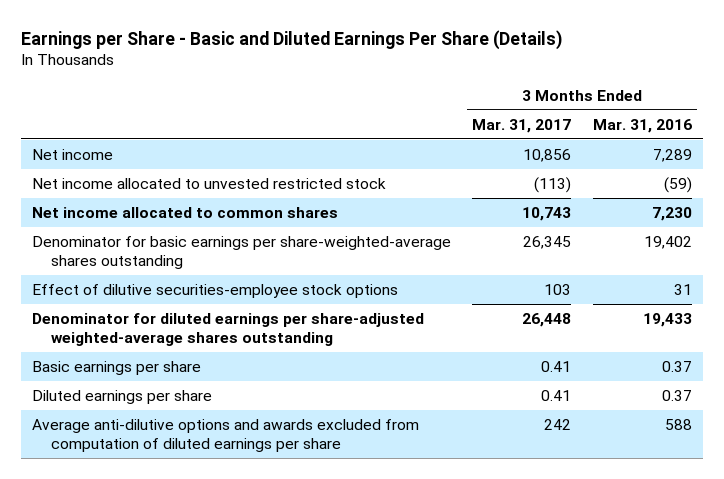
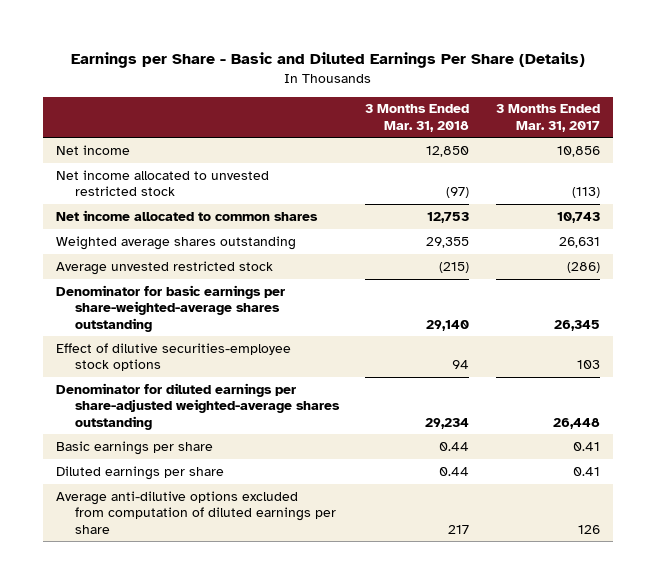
[592,118,692,133] Mar. 31, 2016 -> none
none -> [365,104,470,132] 3 Months Ended Mar. 31, 2018
none -> [56,235,297,250] Weighted average shares outstanding
none -> [56,260,274,275] Average unvested restricted stock
[31,418,419,452] Average anti-dilutive options and awards excluded from computation of diluted earnings per share -> [56,490,336,534] Average anti-dilutive options excluded from computation of diluted earnings per share
[544,418,572,430] 242 -> [577,524,600,534] 126

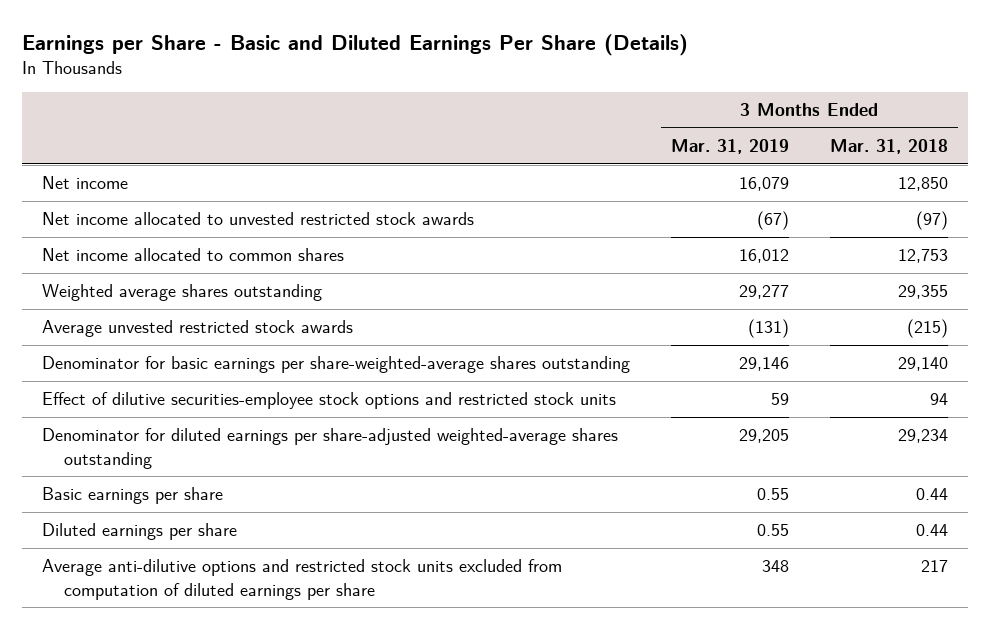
[495,104,600,132] 3 Months Ended Mar. 31, 2017 -> none
none -> [671,139,790,155] Mar. 31, 2019
[56,169,270,197] Net income allocated to unvested restricted stock -> [42,212,475,226] Net income allocated to unvested restricted stock awards
[56,260,274,275] Average unvested restricted stock -> [42,320,354,338] Average unvested restricted stock awards
[56,342,292,372] Effect of dilutive securities-employee stock options -> [42,392,617,410] Effect of dilutive securities-employee stock options and restricted stock units
[56,490,336,534] Average anti-dilutive options excluded from computation of diluted earnings per share -> [42,559,563,600] Average anti-dilutive options and restricted stock units excluded from computation of diluted earnings per share

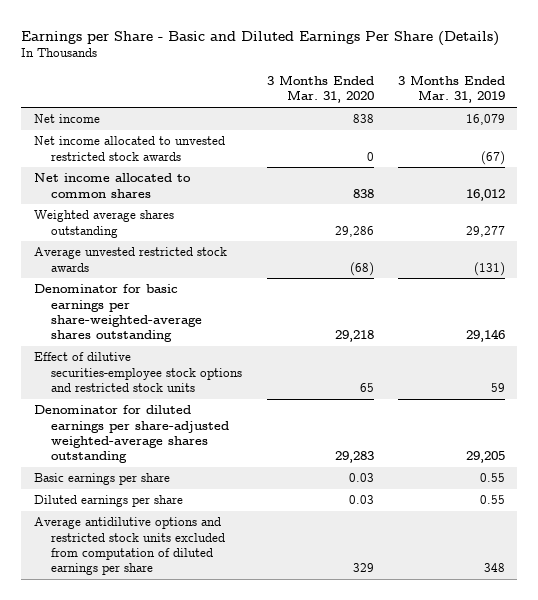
[829,139,948,155] Mar. 31, 2018 -> none
none -> [266,74,374,104] 3 Months Ended Mar. 31, 2020
[42,559,563,600] Average anti-dilutive options and restricted stock units excluded from computation of diluted earnings per share -> [33,517,226,576] Average antidilutive options and restricted stock units excluded from computation of diluted earnings per share

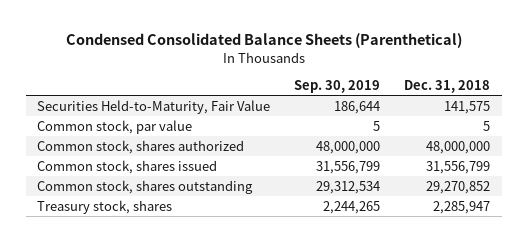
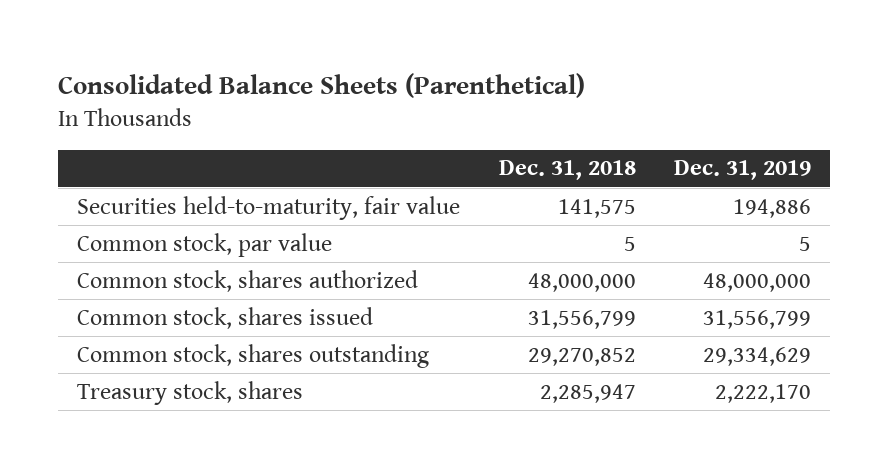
[65,33,462,49] Condensed Consolidated Balance Sheets (Parenthetical) -> [57,73,585,99] Consolidated Balance Sheets (Parenthetical)
[294,80,381,94] Sep. 30, 2019 -> none
none -> [673,160,811,181] Dec. 31, 2019
[37,99,271,114] Securities Held-to-Maturity, Fair Value -> [77,195,461,220] Securities held-to-maturity, fair value

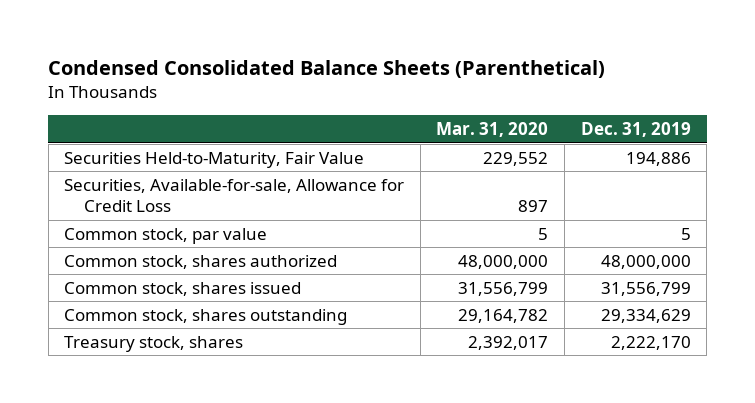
[57,73,585,99] Consolidated Balance Sheets (Parenthetical) -> [48,59,606,78] Condensed Consolidated Balance Sheets (Parenthetical)
[498,160,636,181] Dec. 31, 2018 -> none
none -> [436,122,549,138] Mar. 31, 2020
[77,195,461,220] Securities held-to-maturity, fair value -> [64,151,365,168] Securities Held-to-Maturity, Fair Value
none -> [64,178,405,213] Securities, Available-for-sale, Allowance for Credit Loss

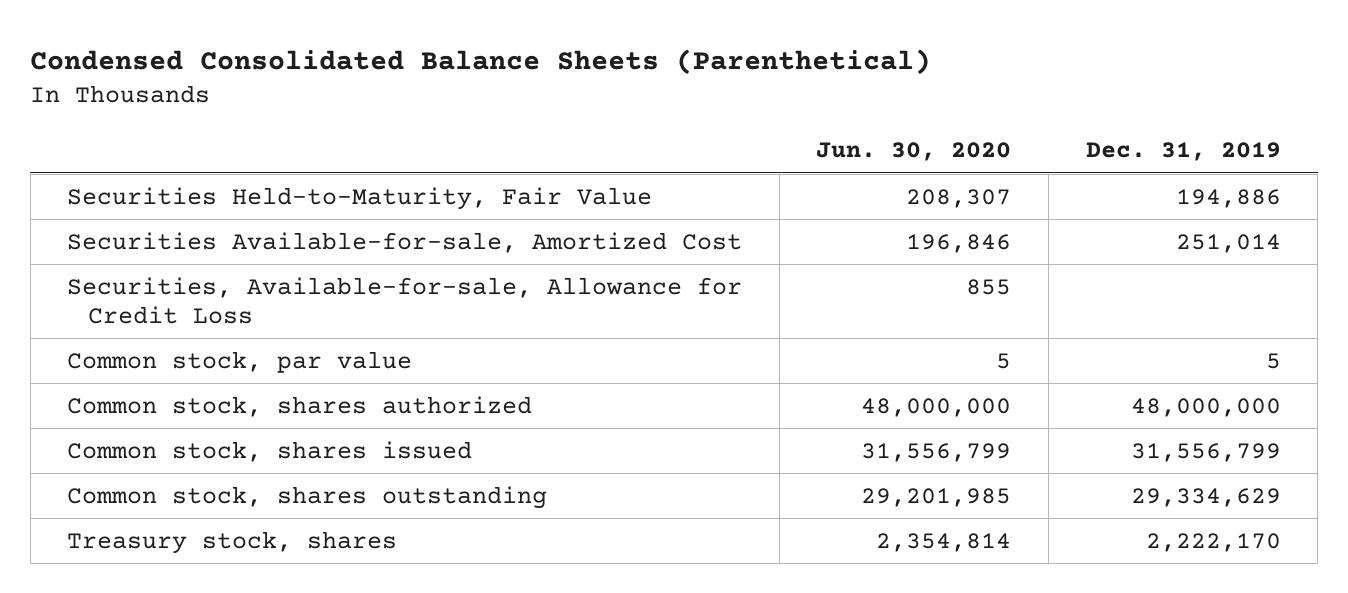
[436,122,549,138] Mar. 31, 2020 -> none
none -> [816,142,1012,162] Jun. 30, 2020
none -> [67,231,743,253] Securities Available-for-sale, Amortized Cost

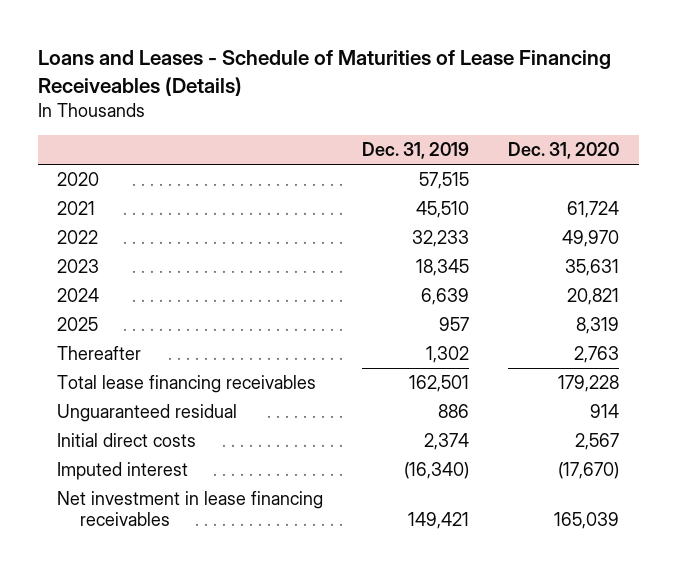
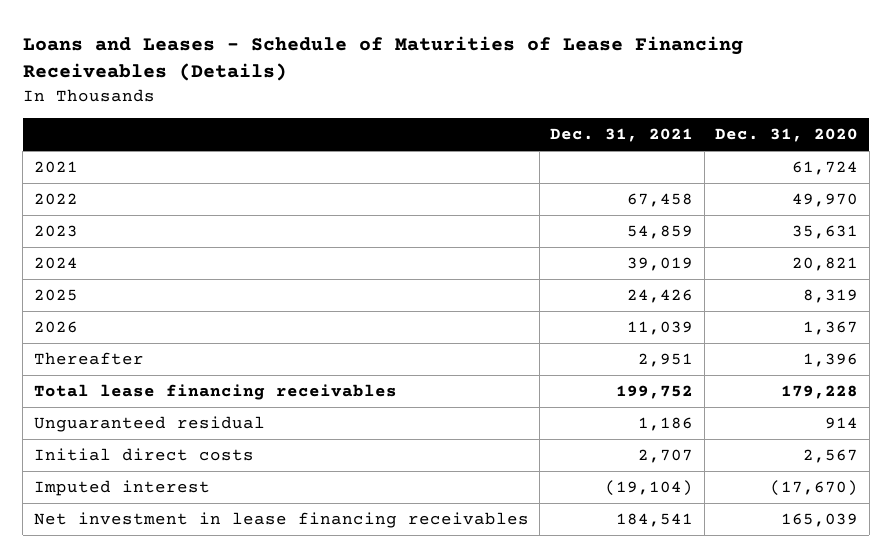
[362,142,470,160] Dec. 31, 2019 -> none
none -> [550,128,694,143] Dec. 31, 2021
[57,172,100,187] 2020 -> none
none -> [33,321,78,334] 2026
[574,346,620,364] 2,763 -> [803,353,859,368] 1,396

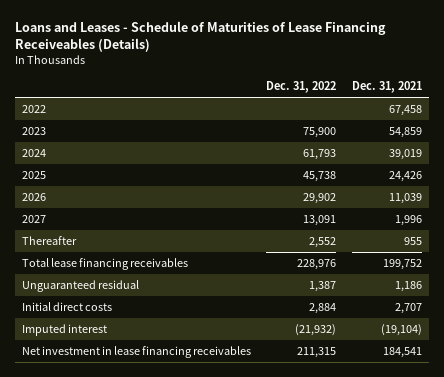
[715,128,859,143] Dec. 31, 2020 -> none
none -> [266,80,337,93] Dec. 31, 2022
[33,161,78,174] 2021 -> none
none -> [22,215,47,224] 2027
[638,353,694,368] 2,951 -> [403,237,422,246] 955

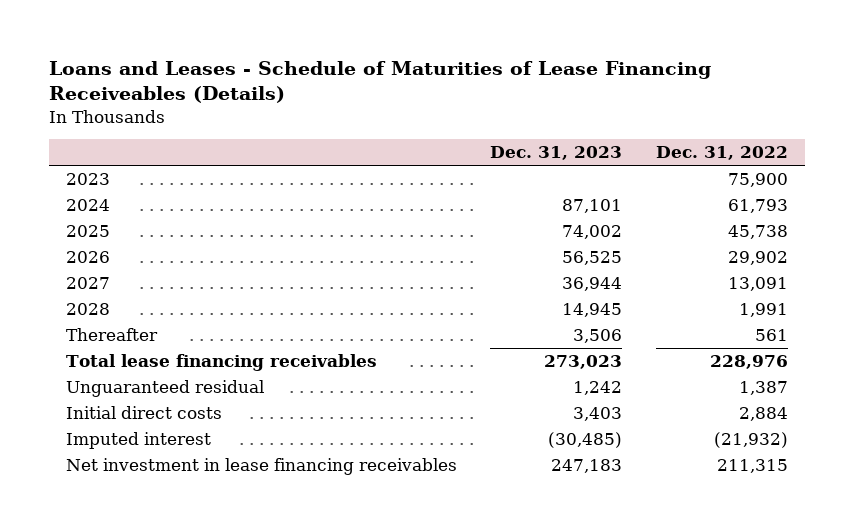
[351,80,422,93] Dec. 31, 2021 -> none
none -> [490,146,623,161] Dec. 31, 2023
[22,105,47,114] 2022 -> none
none -> [65,302,110,315] 2028
[309,237,337,249] 2,552 -> [755,328,789,341] 561

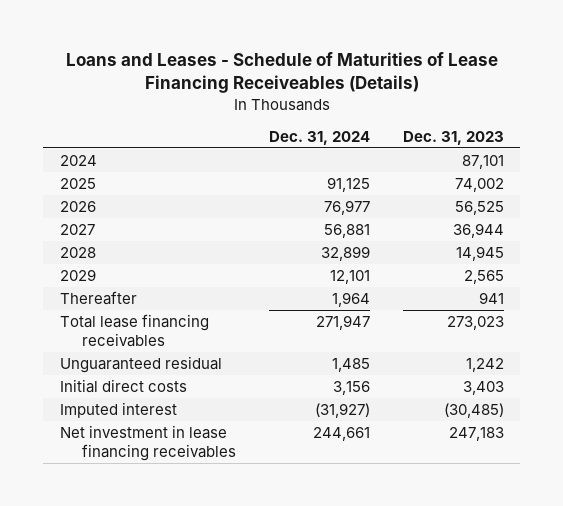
[656,146,789,161] Dec. 31, 2022 -> none
none -> [269,130,371,145] Dec. 31, 2024
[65,172,110,185] 2023 -> none
none -> [59,269,96,282] 2029
[573,328,623,343] 3,506 -> [478,292,504,305] 941

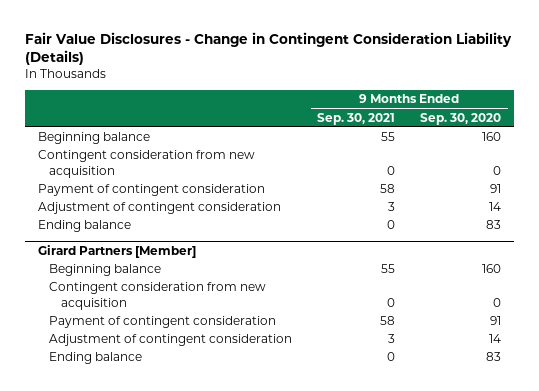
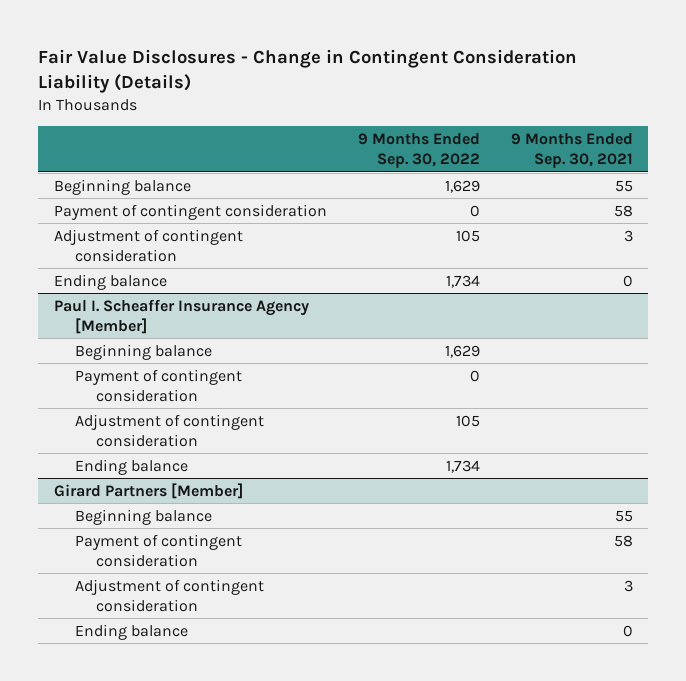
[420,112,502,125] Sep. 30, 2020 -> none
none -> [357,132,480,169] 9 Months Ended Sep. 30, 2022
[37,150,255,178] Contingent consideration from new acquisition -> none
none -> [53,298,309,334] Paul I. Scheaffer Insurance Agency [Member]
none -> [74,343,212,360] Beginning balance
none -> [74,368,242,402] Payment of contingent consideration
none -> [74,413,264,447] Adjustment of contingent consideration
none -> [74,458,188,475] Ending balance
[49,282,267,310] Contingent consideration from new acquisition -> none

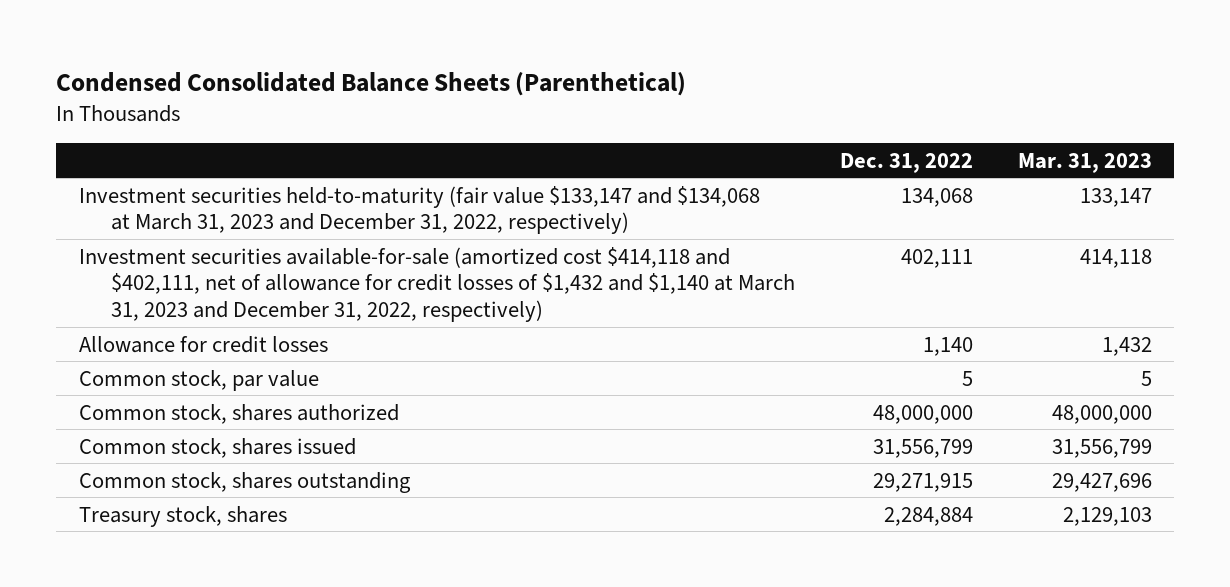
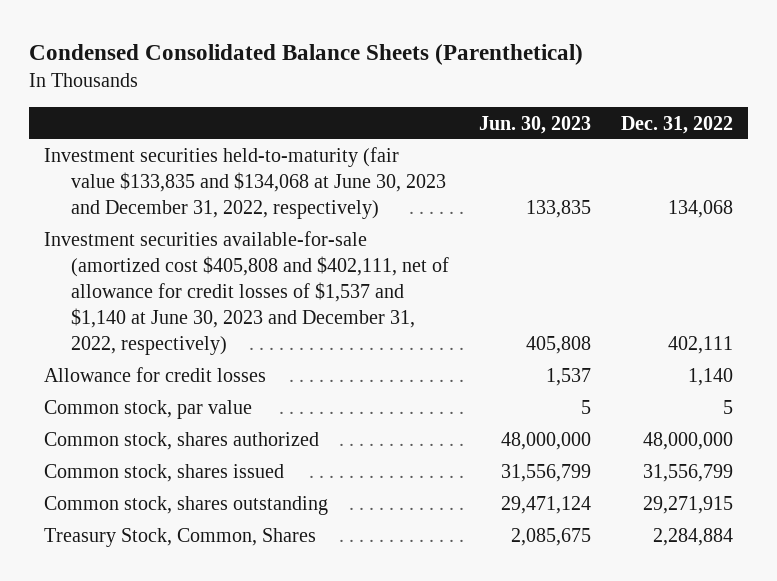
[1017,152,1152,173] Mar. 31, 2023 -> none
none -> [479,115,592,134] Jun. 30, 2023
[78,185,760,235] Investment securities held-to-maturity (fair value $133,147 and $134,068 at March 31, 2023 and December 31, 2022, respectively) -> [43,147,447,220] Investment securities held-to-maturity (fair value $133,835 and $134,068 at June 30, 2023 and December 31, 2022, respectively)
[78,246,795,322] Investment securities available-for-sale (amortized cost $414,118 and $402,111, net of allowance for credit losses of $1,432 and $1,140 at March 31, 2023 and December 31, 2022, respectively) -> [43,231,450,356] Investment securities available-for-sale (amortized cost $405,808 and $402,111, net of allowance for credit losses of $1,537 and $1,140 at June 30, 2023 and December 31, 2022, respectively)
[78,505,287,527] Treasury stock, shares -> [43,528,316,548] Treasury Stock, Common, Shares

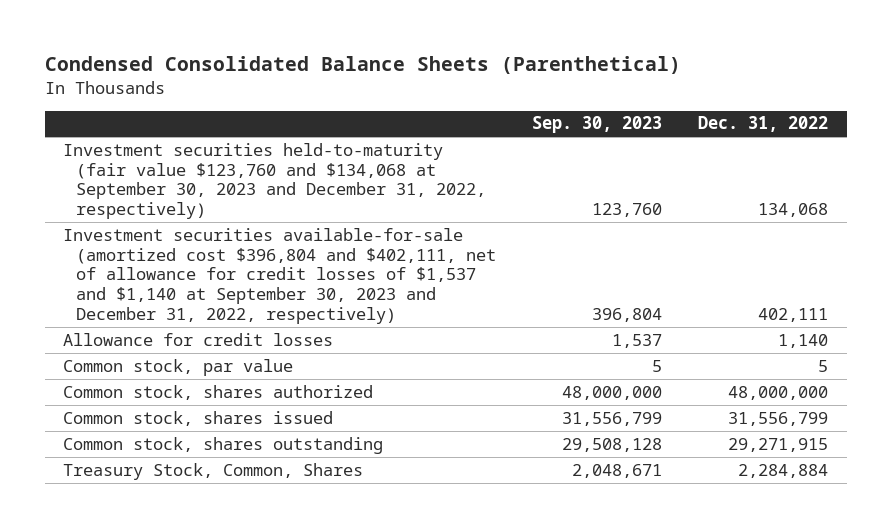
[479,115,592,134] Jun. 30, 2023 -> none
none -> [531,116,662,134] Sep. 30, 2023
[43,147,447,220] Investment securities held-to-maturity (fair value $133,835 and $134,068 at June 30, 2023 and December 31, 2022, respectively) -> [63,142,486,220] Investment securities held-to-maturity (fair value $123,760 and $134,068 at September 30, 2023 and December 31, 2022, respectively)
[43,231,450,356] Investment securities available-for-sale (amortized cost $405,808 and $402,111, net of allowance for credit losses of $1,537 and $1,140 at June 30, 2023 and December 31, 2022, respectively) -> [63,227,496,325] Investment securities available-for-sale (amortized cost $396,804 and $402,111, net of allowance for credit losses of $1,537 and $1,140 at September 30, 2023 and December 31, 2022, respectively)

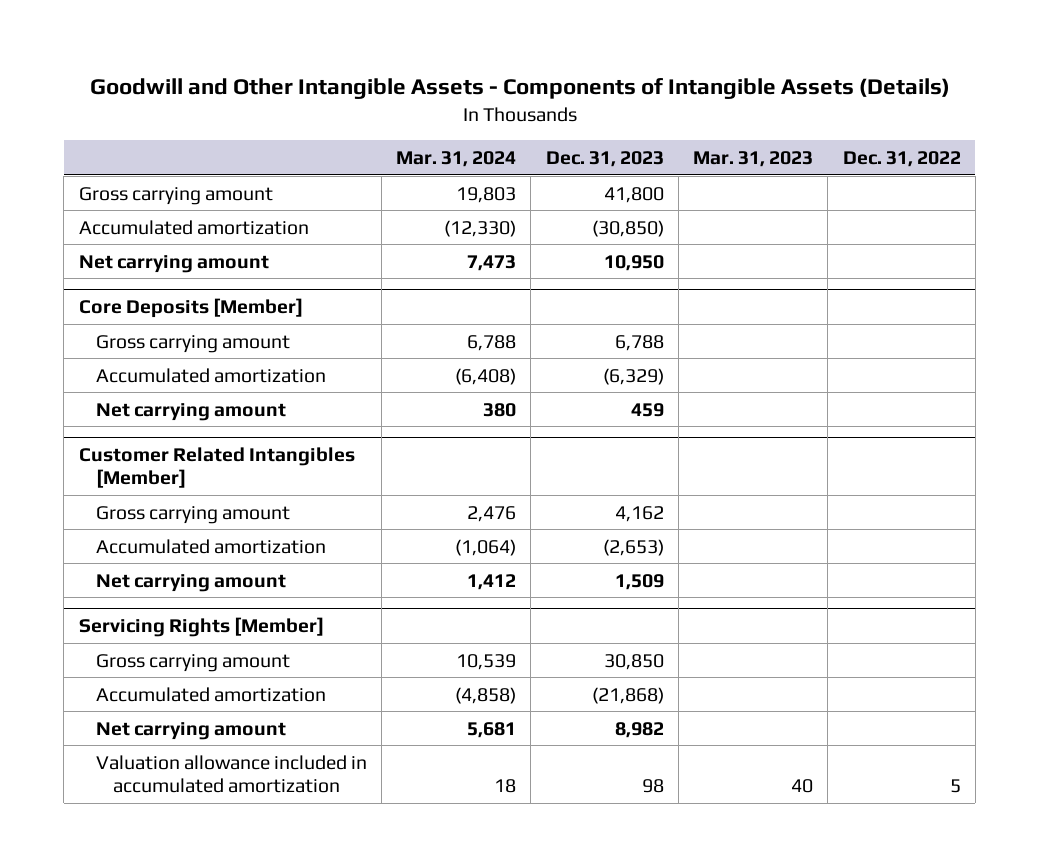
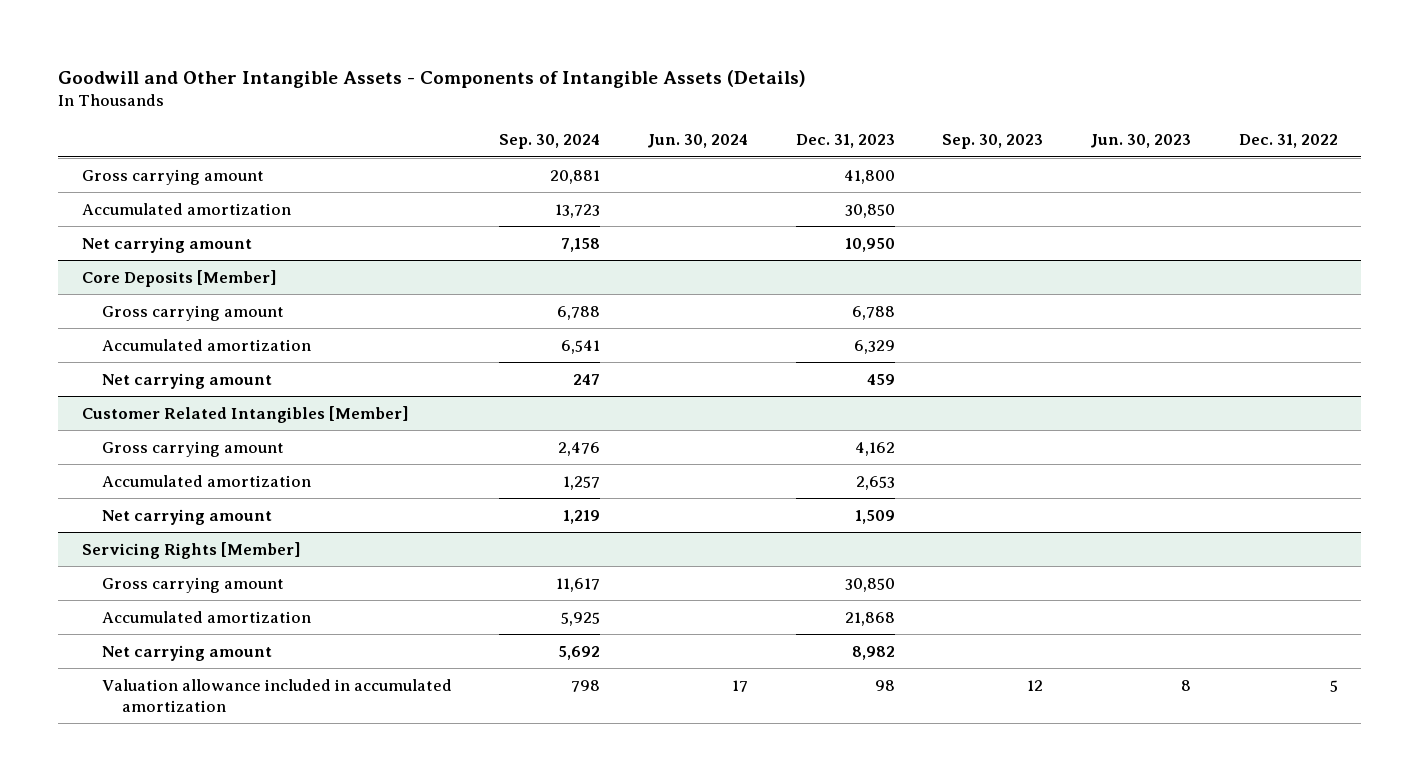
[396,150,517,167] Mar. 31, 2024 -> none
[693,150,814,167] Mar. 31, 2023 -> none
none -> [499,134,601,150] Sep. 30, 2024
none -> [647,134,749,149] Jun. 30, 2024
none -> [941,134,1043,150] Sep. 30, 2023
none -> [1090,134,1192,149] Jun. 30, 2023
[591,219,664,237] (30,850) -> [844,203,895,218] 30,850
[602,367,664,385] (6,329) -> [853,339,895,354] 6,329
[602,538,664,556] (2,653) -> [855,475,895,490] 2,653
[591,686,664,704] (21,868) -> [844,611,895,626] 21,868

